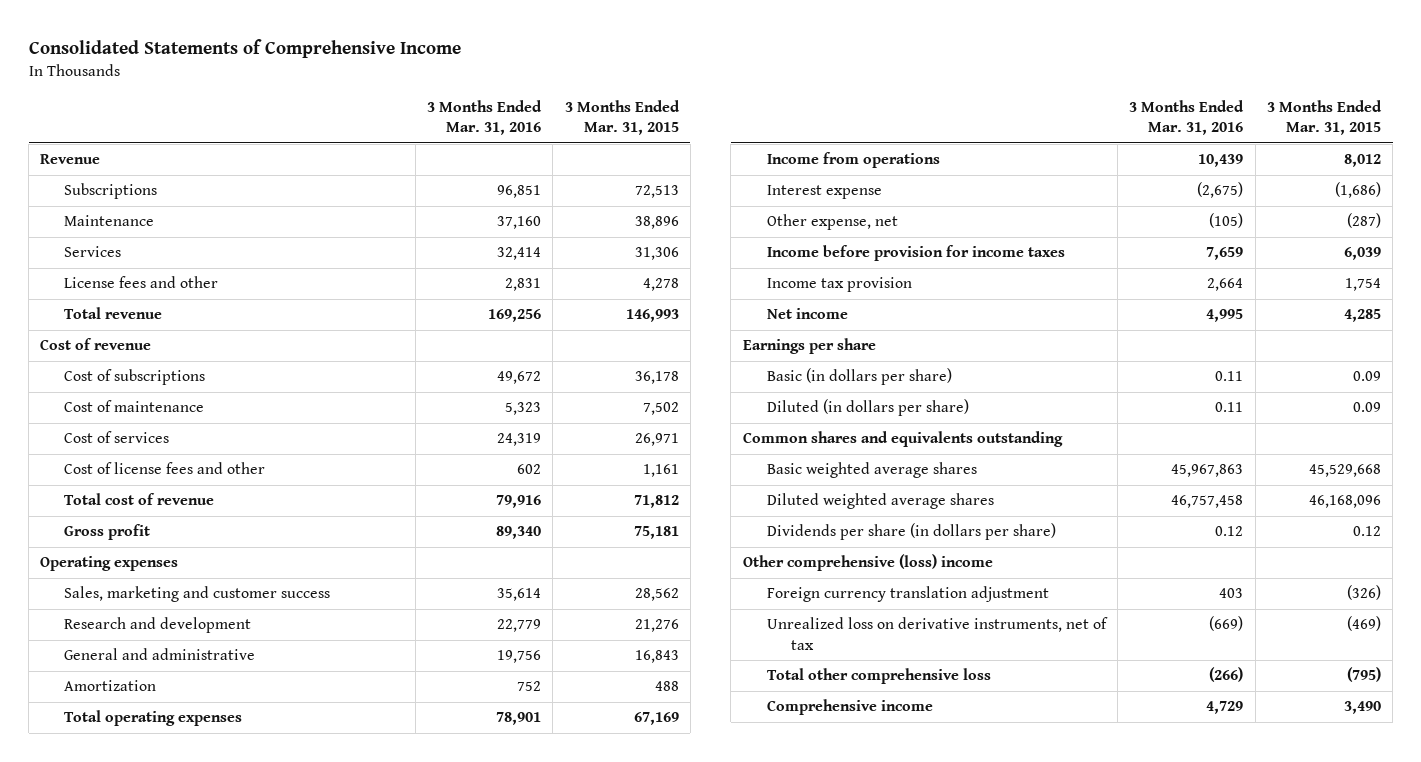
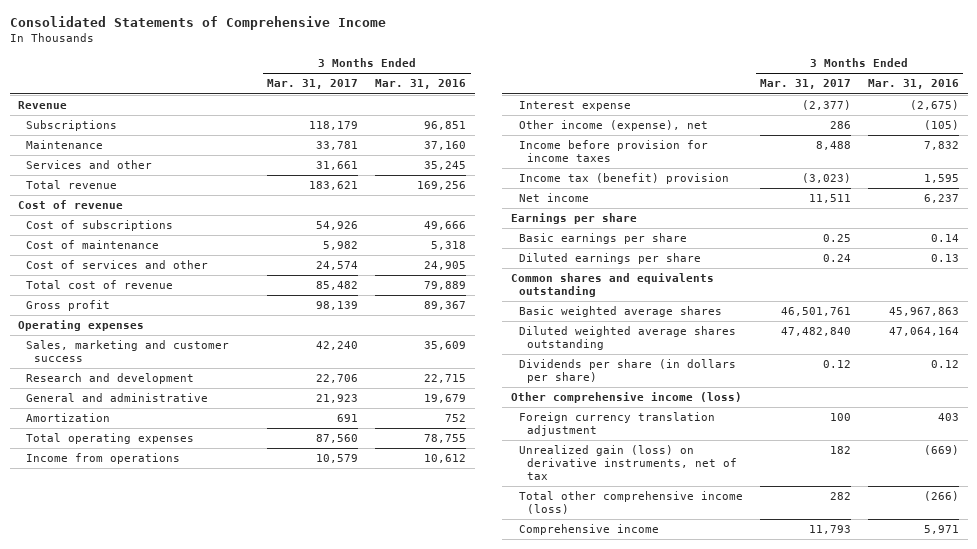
[564,100,680,136] 3 Months Ended Mar. 31, 2015 -> none
none -> [267,79,359,90] Mar. 31, 2017
[64,276,219,289] License fees and other -> none
[64,246,122,258] Services -> [26,160,153,170] Services and other
[497,247,542,261] 32,414 -> [424,161,467,171] 35,245
[64,462,266,475] Cost of license fees and other -> none
[497,371,542,385] 49,672 -> [424,221,467,231] 49,666
[505,402,542,416] 5,323 -> [431,241,467,251] 5,318
[64,431,170,444] Cost of services -> [26,260,209,270] Cost of services and other
[497,433,542,447] 24,319 -> [424,261,467,271] 24,905
[496,495,542,509] 79,916 -> [424,281,467,291] 79,889
[496,526,542,540] 89,340 -> [424,301,467,311] 89,367
[497,588,542,602] 35,614 -> [424,341,467,351] 35,609
[497,619,542,633] 22,779 -> [424,374,467,384] 22,715
[497,650,542,664] 19,756 -> [424,394,467,404] 19,679
[496,712,542,726] 78,901 -> [424,434,467,444] 78,755
[1198,154,1244,168] 10,439 -> [424,454,467,464] 10,612
[766,214,898,231] Other expense, net -> [518,120,708,132] Other income (expense), net
[1206,247,1244,261] 7,659 -> [924,141,960,151] 7,832
[766,277,912,293] Income tax provision -> [518,173,729,185] Income tax (benefit) provision
[1207,278,1244,292] 2,664 -> [924,174,960,184] 1,595
[1206,309,1244,323] 4,995 -> [924,194,960,204] 6,237
[766,368,952,386] Basic (in dollars per share) -> [518,233,687,245] Basic earnings per share
[1215,371,1244,382] 0.11 -> [931,234,960,243] 0.14
[766,399,969,417] Diluted (in dollars per share) -> [518,253,701,265] Diluted earnings per share
[1215,402,1244,413] 0.11 -> [931,254,960,263] 0.13
[766,493,994,510] Diluted weighted average shares -> [518,326,736,350] Diluted weighted average shares outstanding
[1171,495,1244,509] 46,757,458 -> [889,327,960,337] 47,064,164
[742,554,993,572] Other comprehensive (loss) income -> [510,392,742,404] Other comprehensive income (loss)
[766,617,1108,650] Unrealized loss on derivative instruments, net of tax -> [518,445,737,480] Unrealized gain (loss) on derivative instruments, net of tax
[766,668,991,685] Total other comprehensive loss -> [518,491,743,514] Total other comprehensive income (loss)
[1206,701,1244,715] 4,729 -> [924,525,960,535] 5,971

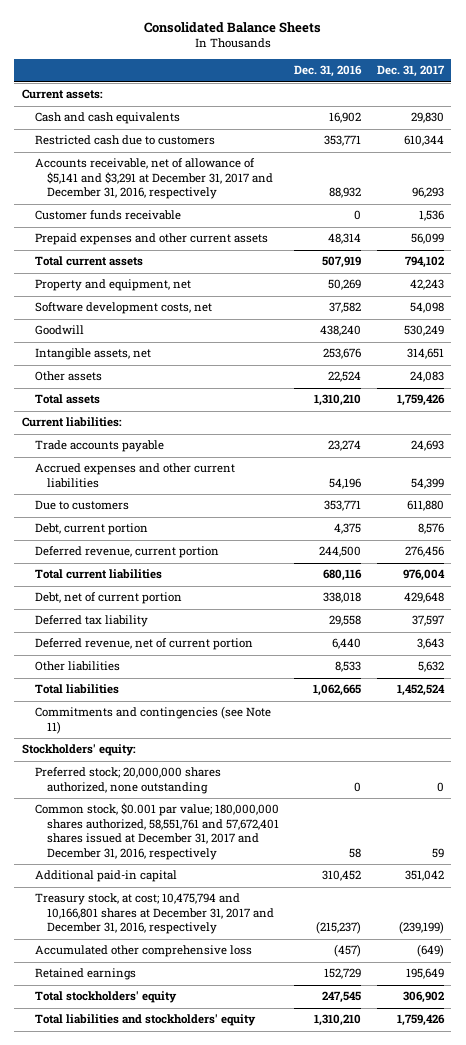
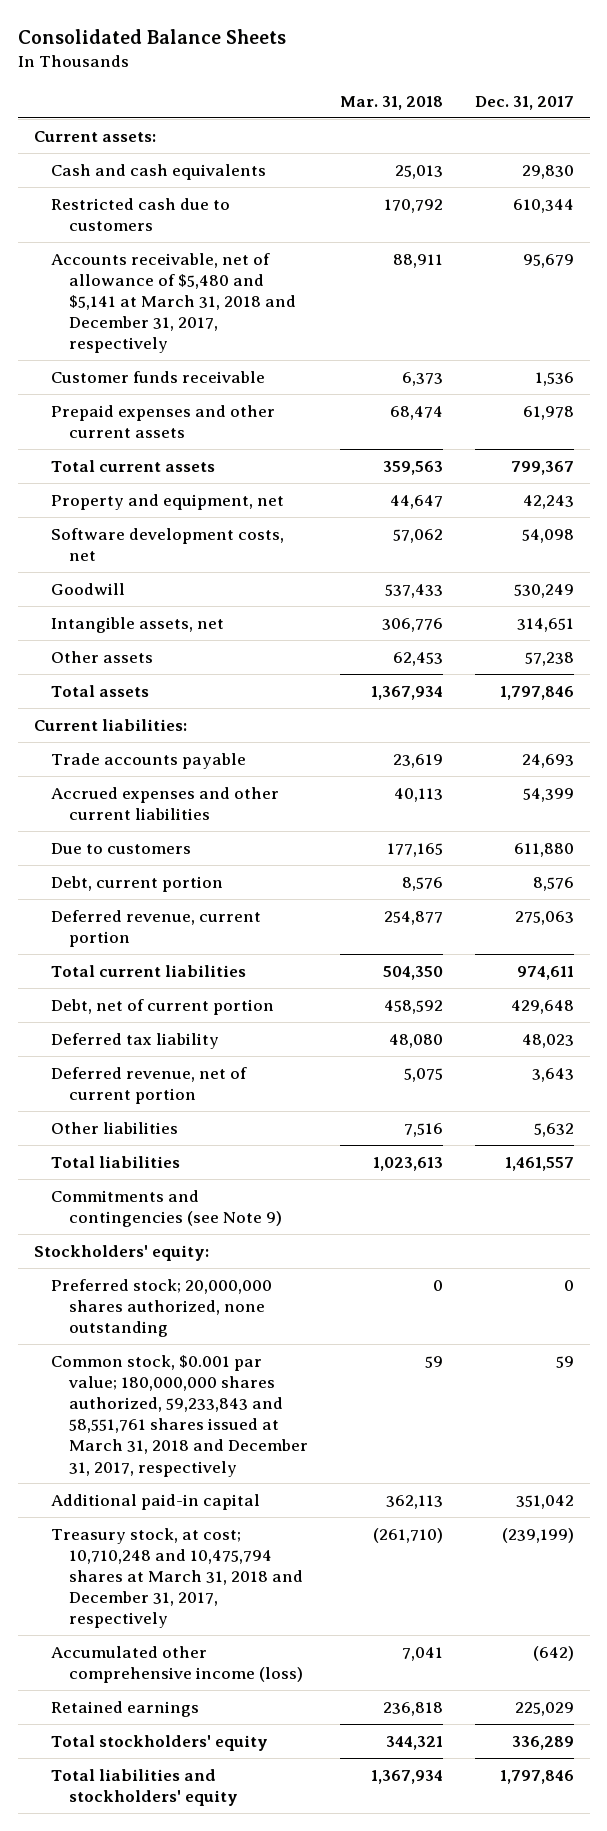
[294,65,363,78] Dec. 31, 2016 -> none
none -> [339,96,443,111] Mar. 31, 2018
[34,158,274,200] Accounts receivable, net of allowance of $5,141 and $3,291 at December 31, 2017 and December 31, 2016, respectively -> [51,252,296,354] Accounts receivable, net of allowance of $5,480 and $5,141 at March 31, 2018 and December 31, 2017, respectively
[411,187,444,199] 96,293 -> [522,253,574,268] 95,679
[410,233,444,245] 56,099 -> [522,405,574,420] 61,978
[404,256,444,269] 794,102 -> [510,460,574,475] 799,367
[409,371,444,383] 24,083 -> [524,651,574,666] 57,238
[396,394,445,407] 1,759,426 -> [499,685,574,700] 1,797,846
[404,546,444,558] 276,456 -> [514,910,574,925] 275,063
[402,569,445,582] 976,004 -> [516,965,574,980] 974,611
[411,615,444,627] 37,597 -> [521,1033,574,1048] 48,023
[396,684,445,697] 1,452,524 -> [504,1156,574,1171] 1,461,557
[34,706,271,734] Commitments and contingencies (see Note 11) -> [51,1189,282,1227] Commitments and contingencies (see Note 9)
[34,803,280,860] Common stock, $0.001 par value; 180,000,000 shares authorized, 58,551,761 and 57,672,401 shares issued at December 31, 2017 and December 31, 2016, respectively -> [51,1354,308,1477] Common stock, $0.001 par value; 180,000,000 shares authorized, 59,233,843 and 58,551,761 shares issued at March 31, 2018 and December 31, 2017, respectively
[34,893,275,935] Treasury stock, at cost; 10,475,794 and 10,166,801 shares at December 31, 2017 and December 31, 2016, respectively -> [51,1527,303,1629] Treasury stock, at cost; 10,710,248 and 10,475,794 shares at March 31, 2018 and December 31, 2017, respectively
[34,945,252,958] Accumulated other comprehensive loss -> [51,1645,303,1683] Accumulated other comprehensive income (loss)
[416,944,444,958] (649) -> [532,1645,574,1661] (642)
[405,968,444,980] 195,649 -> [514,1701,574,1716] 225,029
[402,991,444,1004] 306,902 -> [511,1735,574,1750] 336,289
[396,1014,445,1027] 1,759,426 -> [499,1769,574,1784] 1,797,846

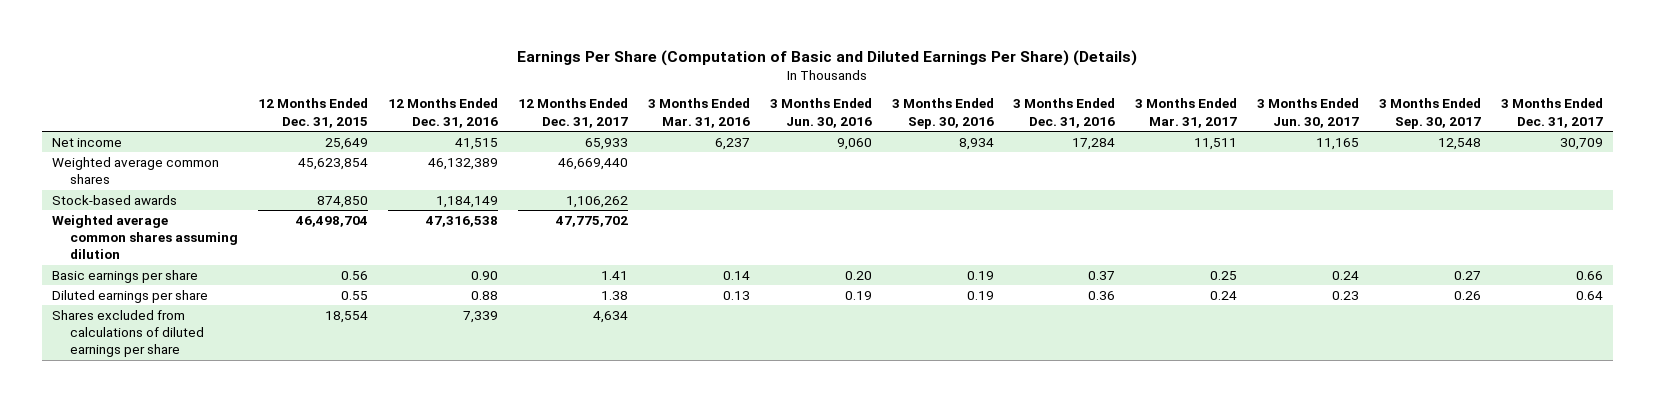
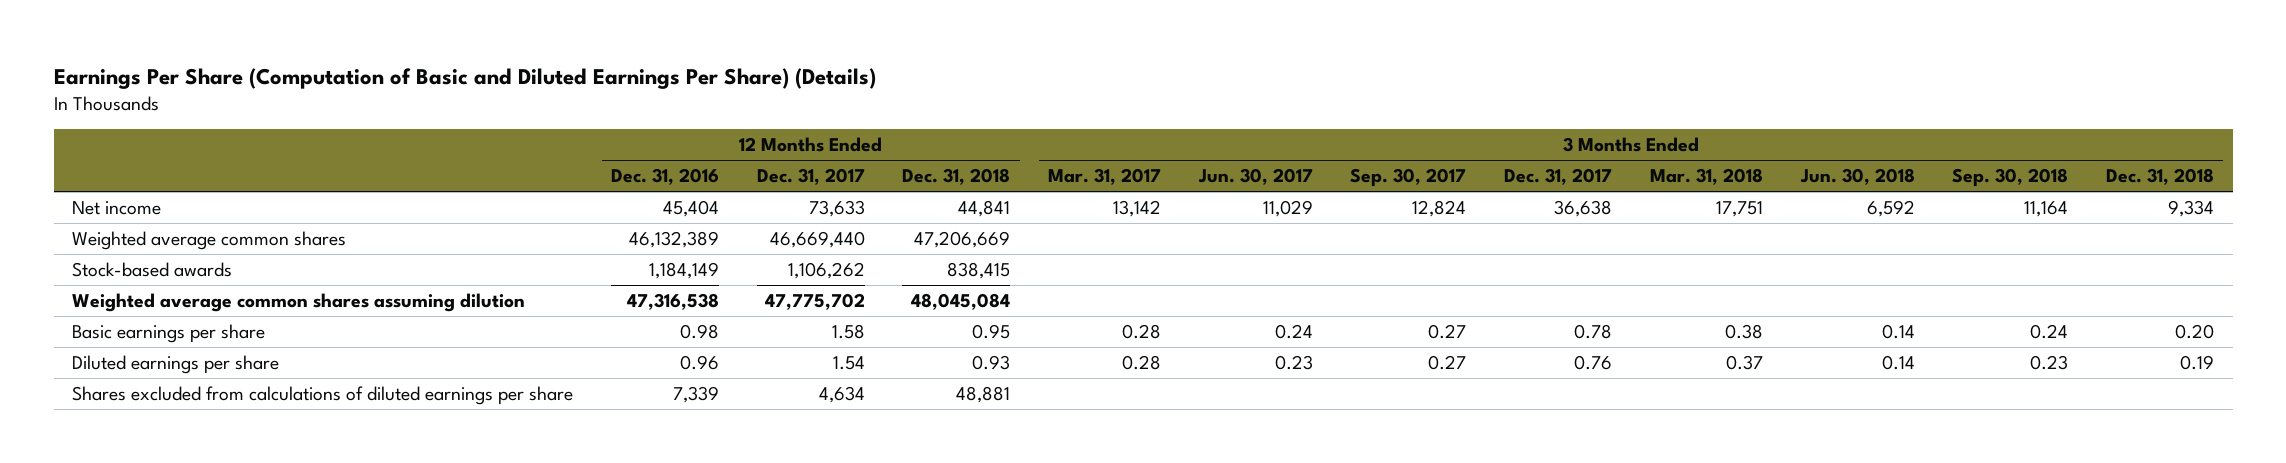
[257,98,368,128] 12 Months Ended Dec. 31, 2015 -> none
[647,98,750,128] 3 Months Ended Mar. 31, 2016 -> none
[769,98,872,128] 3 Months Ended Jun. 30, 2016 -> none
[891,98,994,129] 3 Months Ended Sep. 30, 2016 -> none
[1013,98,1116,128] 3 Months Ended Dec. 31, 2016 -> none
none -> [902,168,1011,186] Dec. 31, 2018
none -> [1649,168,1763,186] Mar. 31, 2018
none -> [1799,168,1915,186] Jun. 30, 2018
none -> [1952,168,2069,188] Sep. 30, 2018
none -> [2105,168,2214,186] Dec. 31, 2018
[454,137,498,150] 41,515 -> [663,199,720,217] 45,404
[584,137,628,150] 65,933 -> [808,199,865,217] 73,633
[1194,137,1238,150] 11,511 -> [1113,199,1162,217] 13,142
[1316,137,1360,150] 11,165 -> [1262,199,1313,217] 11,029
[1438,137,1482,150] 12,548 -> [1412,199,1467,217] 12,824
[1560,137,1604,150] 30,709 -> [1554,199,1613,217] 36,638
[470,270,498,280] 0.90 -> [680,323,720,339] 0.98
[600,270,628,280] 1.41 -> [831,323,865,339] 1.58
[1210,270,1238,280] 0.25 -> [1122,323,1162,339] 0.28
[1576,270,1604,280] 0.66 -> [1574,323,1613,339] 0.78
[470,290,498,300] 0.88 -> [680,354,720,370] 0.96
[600,290,628,300] 1.38 -> [832,355,865,370] 1.54
[1210,290,1238,300] 0.24 -> [1122,354,1162,370] 0.28
[1454,290,1482,300] 0.26 -> [1428,354,1467,370] 0.27
[1576,290,1604,300] 0.64 -> [1574,354,1613,370] 0.76

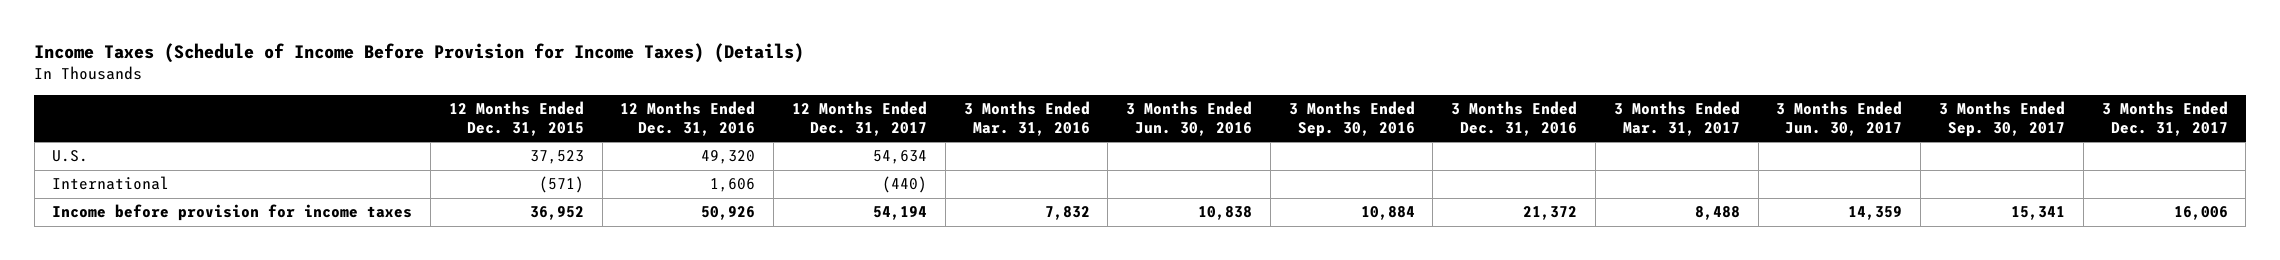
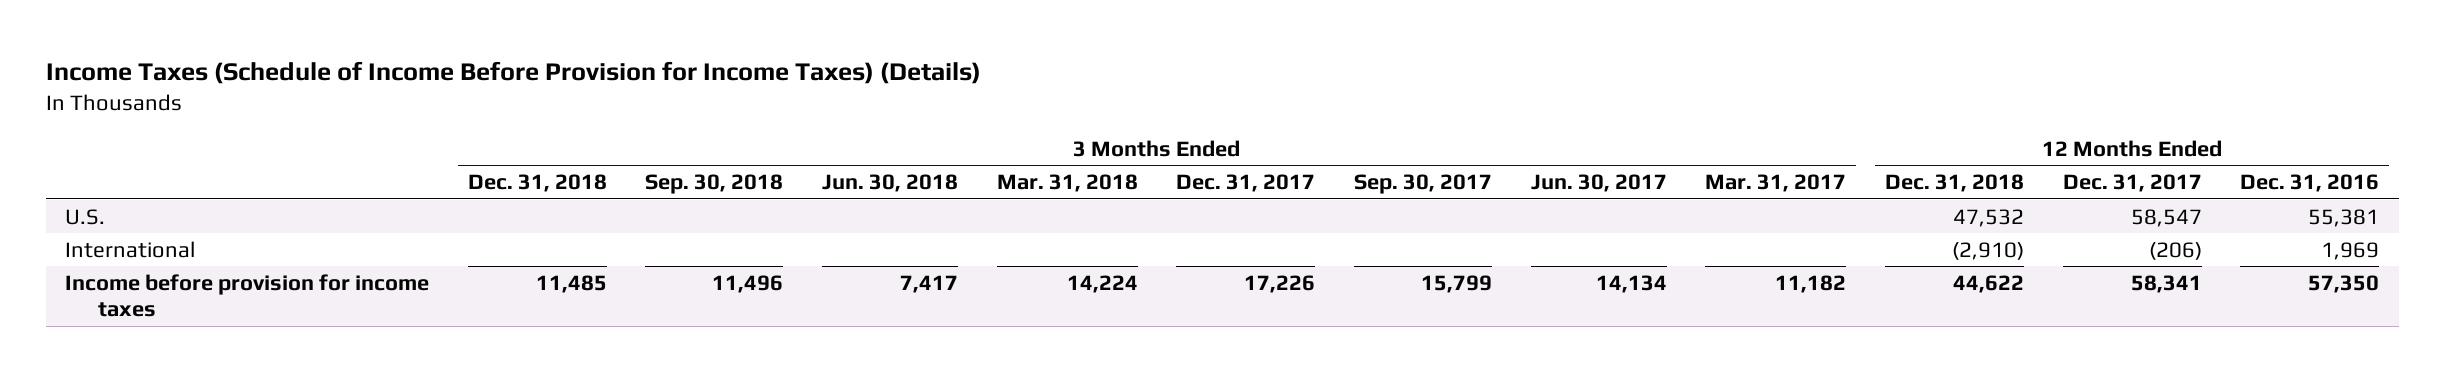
[448,101,584,136] 12 Months Ended Dec. 31, 2015 -> none
[963,101,1090,136] 3 Months Ended Mar. 31, 2016 -> none
[1126,101,1253,136] 3 Months Ended Jun. 30, 2016 -> none
[1288,101,1415,137] 3 Months Ended Sep. 30, 2016 -> none
[1451,101,1578,136] 3 Months Ended Dec. 31, 2016 -> none
none -> [467,174,607,193] Dec. 31, 2018
none -> [645,174,784,195] Sep. 30, 2018
none -> [821,174,958,193] Jun. 30, 2018
none -> [996,174,1138,193] Mar. 31, 2018
none -> [1884,174,2024,193] Dec. 31, 2018
[701,150,756,165] 49,320 -> [2308,208,2380,227] 55,381
[873,150,928,165] 54,634 -> [2130,208,2202,227] 58,547
[710,178,756,193] 1,606 -> [2321,241,2380,260] 1,969
[882,176,928,194] (440) -> [2148,241,2202,260] (206)
[701,206,756,221] 50,926 -> [2308,274,2380,293] 57,350
[873,206,928,221] 54,194 -> [2130,274,2202,293] 58,341
[1694,206,1740,221] 8,488 -> [1775,274,1847,293] 11,182
[1848,206,1903,221] 14,359 -> [1595,274,1667,293] 14,134
[2010,206,2065,221] 15,341 -> [1420,274,1492,293] 15,799
[2173,206,2228,221] 16,006 -> [1244,274,1316,293] 17,226

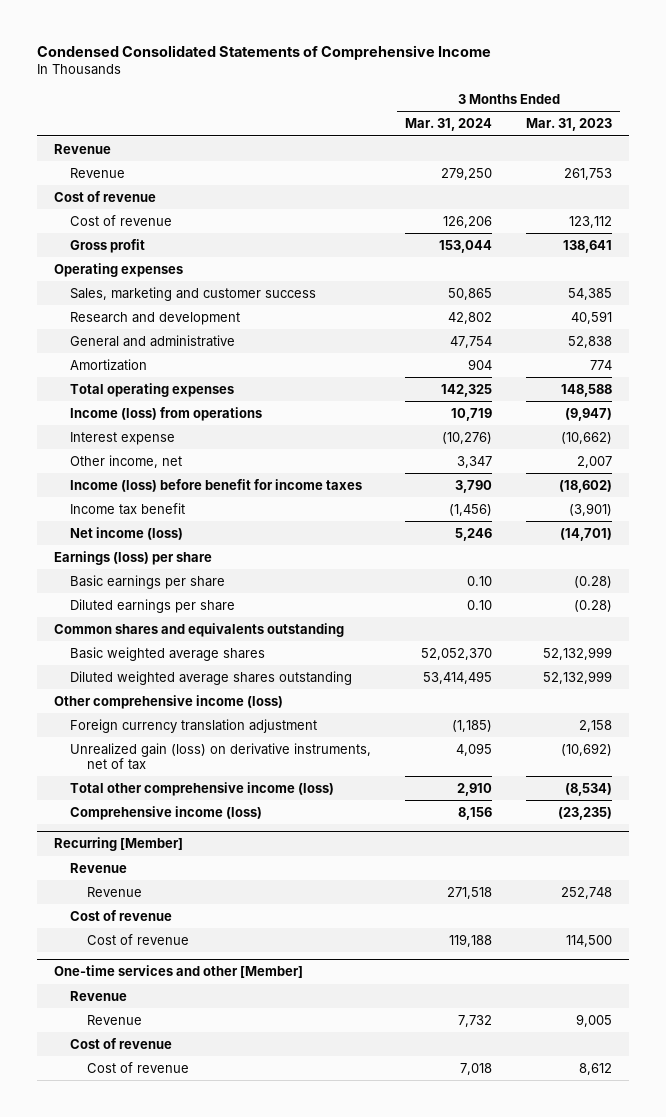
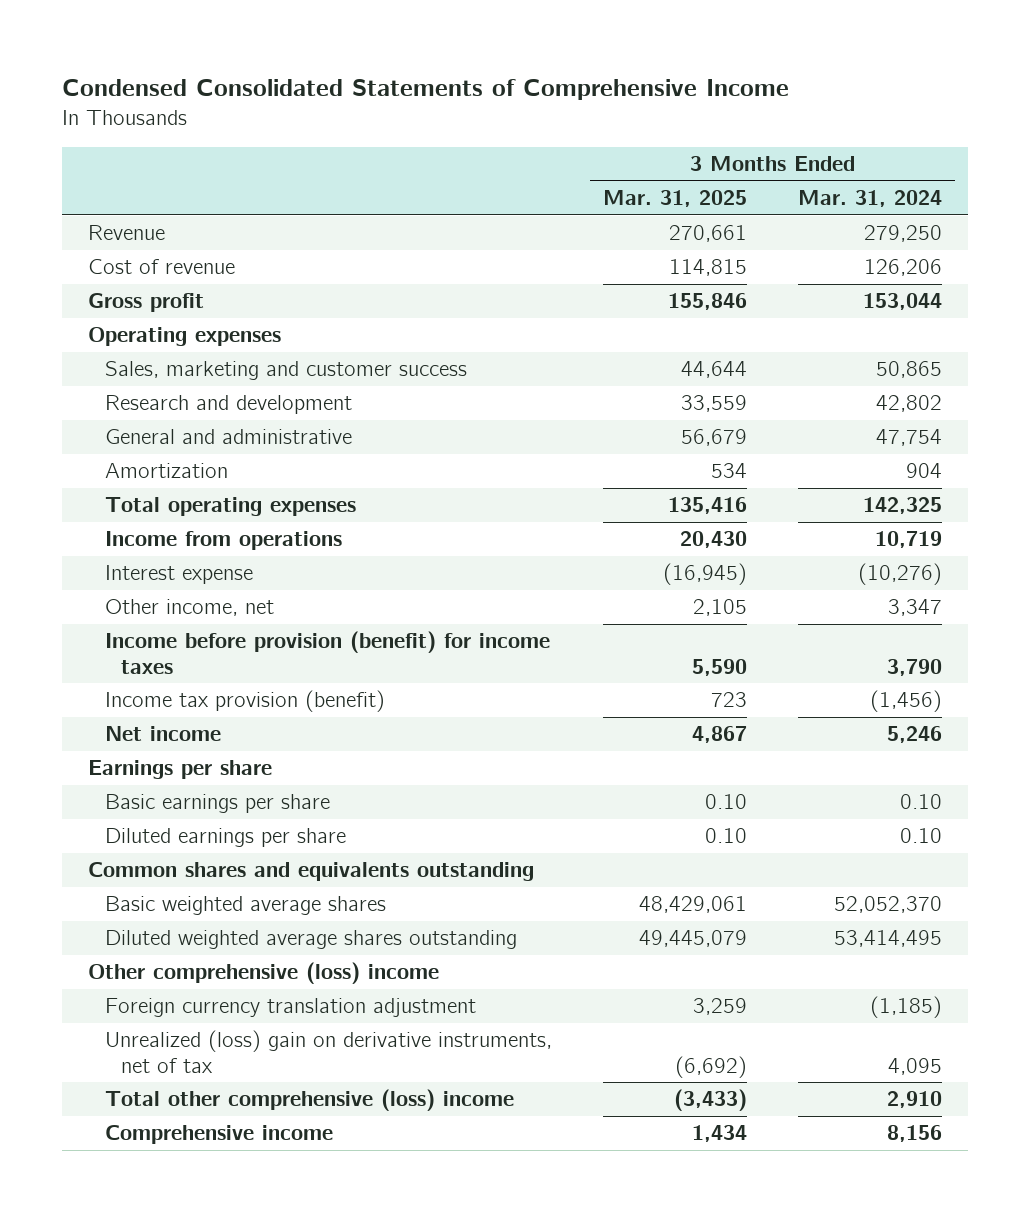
[525,118,612,132] Mar. 31, 2023 -> none
none -> [603,190,748,208] Mar. 31, 2025
[53,143,111,154] Revenue -> none
[53,190,156,202] Cost of revenue -> none
[70,406,263,421] Income (loss) from operations -> [104,531,342,551] Income from operations
[70,478,363,492] Income (loss) before benefit for income taxes -> [104,631,550,674] Income before provision (benefit) for income taxes
[70,502,186,515] Income tax benefit -> [104,690,385,713] Income tax provision (benefit)
[70,526,184,540] Net income (loss) -> [104,726,221,742] Net income
[53,550,212,565] Earnings (loss) per share -> [88,760,273,780] Earnings per share
[53,694,283,709] Other comprehensive income (loss) -> [88,962,440,985] Other comprehensive (loss) income
[53,837,183,852] Recurring [Member] -> none
[70,862,128,873] Revenue -> none
[86,886,142,897] Revenue -> none
[70,909,173,921] Cost of revenue -> none
[86,933,189,945] Cost of revenue -> none
[53,965,303,979] One-time services and other [Member] -> none
[70,990,128,1001] Revenue -> none
[86,1014,142,1025] Revenue -> none
[70,1037,173,1049] Cost of revenue -> none
[86,1061,189,1073] Cost of revenue -> none
[70,742,372,770] Unrealized gain (loss) on derivative instruments, net of tax -> [104,1030,552,1073] Unrealized (loss) gain on derivative instruments, net of tax
[70,781,335,796] Total other comprehensive income (loss) -> [104,1089,514,1112] Total other comprehensive (loss) income
[70,805,263,820] Comprehensive income (loss) -> [104,1125,333,1145] Comprehensive income

